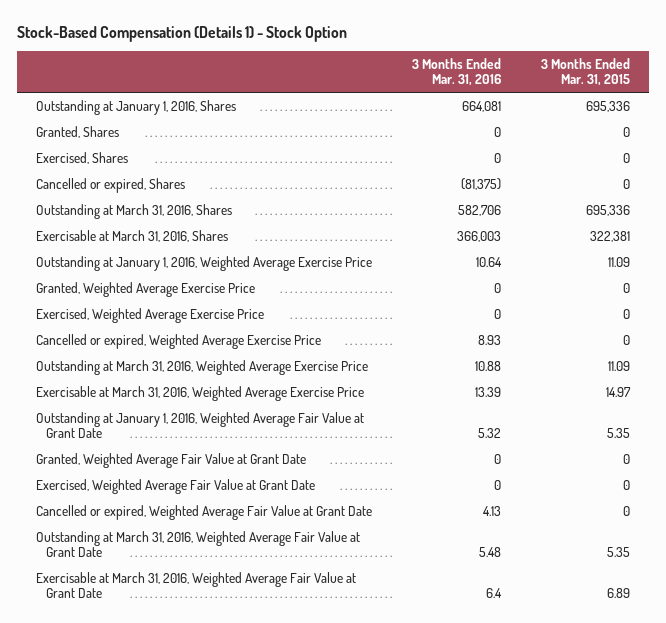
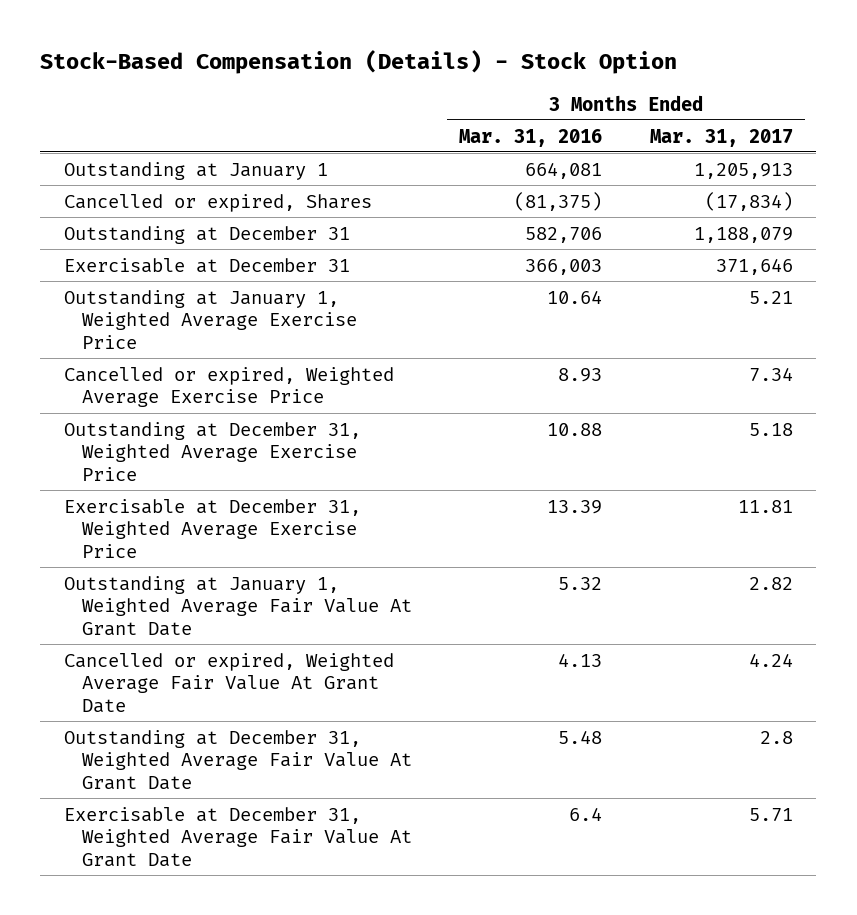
[16,25,347,42] Stock-Based Compensation (Details 1) - Stock Option -> [40,50,678,75] Stock-Based Compensation (Details) - Stock Option
[540,57,630,87] 3 Months Ended Mar. 31, 2015 -> none
none -> [649,128,793,147] Mar. 31, 2017
[36,125,120,138] Granted, Shares -> none
[36,151,129,164] Exercised, Shares -> none
[36,99,237,115] Outstanding at January 1, 2016, Shares -> [64,161,329,180] Outstanding at January 1
[36,281,256,297] Granted, Weighted Average Exercise Price -> none
[36,307,265,323] Exercised, Weighted Average Exercise Price -> none
[36,203,233,219] Outstanding at March 31, 2016, Shares -> [64,225,351,244] Outstanding at December 31
[36,229,229,242] Exercisable at March 31, 2016, Shares -> [64,257,351,273] Exercisable at December 31
[36,255,373,271] Outstanding at January 1, 2016, Weighted Average Exercise Price -> [64,289,357,349] Outstanding at January 1, Weighted Average Exercise Price
[36,452,307,468] Granted, Weighted Average Fair Value at Grant Date -> none
[36,478,316,494] Exercised, Weighted Average Fair Value at Grant Date -> none
[36,359,369,375] Outstanding at March 31, 2016, Weighted Average Exercise Price -> [64,421,362,481] Outstanding at December 31, Weighted Average Exercise Price
[36,385,365,401] Exercisable at March 31, 2016, Weighted Average Exercise Price -> [64,498,362,558] Exercisable at December 31, Weighted Average Exercise Price
[36,411,365,439] Outstanding at January 1, 2016, Weighted Average Fair Value at Grant Date -> [64,575,412,636] Outstanding at January 1, Weighted Average Fair Value At Grant Date
[36,504,373,520] Cancelled or expired, Weighted Average Fair Value at Grant Date -> [64,652,395,713] Cancelled or expired, Weighted Average Fair Value At Grant Date
[36,530,361,558] Outstanding at March 31, 2016, Weighted Average Fair Value at Grant Date -> [64,729,412,790] Outstanding at December 31, Weighted Average Fair Value At Grant Date
[36,571,357,599] Exercisable at March 31, 2016, Weighted Average Fair Value at Grant Date -> [64,806,412,867] Exercisable at December 31, Weighted Average Fair Value At Grant Date

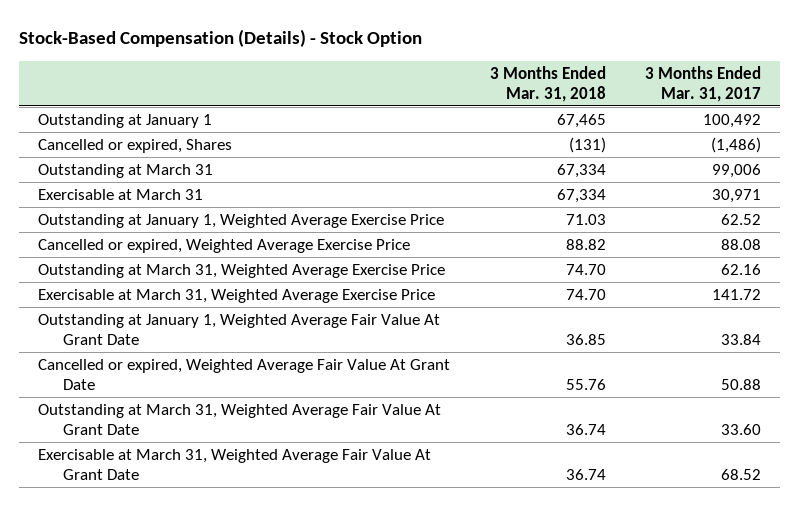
[459,128,603,147] Mar. 31, 2016 -> none
none -> [489,65,606,102] 3 Months Ended Mar. 31, 2018
[693,162,793,179] 1,205,913 -> [702,113,761,128] 100,492
[704,191,793,211] (17,834) -> [710,136,761,153] (1,486)
[64,225,351,244] Outstanding at December 31 -> [38,163,214,178] Outstanding at March 31
[693,226,793,243] 1,188,079 -> [711,163,761,178] 99,006
[64,257,351,273] Exercisable at December 31 -> [38,188,204,200] Exercisable at March 31
[715,257,793,275] 371,646 -> [711,188,761,203] 30,971
[748,290,793,304] 5.21 -> [720,213,761,225] 62.52
[748,366,793,381] 7.34 -> [720,238,761,250] 88.08
[64,421,362,481] Outstanding at December 31, Weighted Average Exercise Price -> [38,263,446,278] Outstanding at March 31, Weighted Average Exercise Price
[748,422,793,436] 5.18 -> [720,263,761,275] 62.16
[64,498,362,558] Exercisable at December 31, Weighted Average Exercise Price -> [38,288,436,303] Exercisable at March 31, Weighted Average Exercise Price
[737,499,793,513] 11.81 -> [711,288,761,300] 141.72
[748,576,793,590] 2.82 -> [720,333,761,345] 33.84
[748,652,793,667] 4.24 -> [720,378,761,390] 50.88
[64,729,412,790] Outstanding at December 31, Weighted Average Fair Value At Grant Date -> [38,403,442,435] Outstanding at March 31, Weighted Average Fair Value At Grant Date
[759,730,793,744] 2.8 -> [720,423,761,435] 33.60
[64,806,412,867] Exercisable at December 31, Weighted Average Fair Value At Grant Date -> [38,448,432,480] Exercisable at March 31, Weighted Average Fair Value At Grant Date
[748,807,793,821] 5.71 -> [720,468,761,480] 68.52

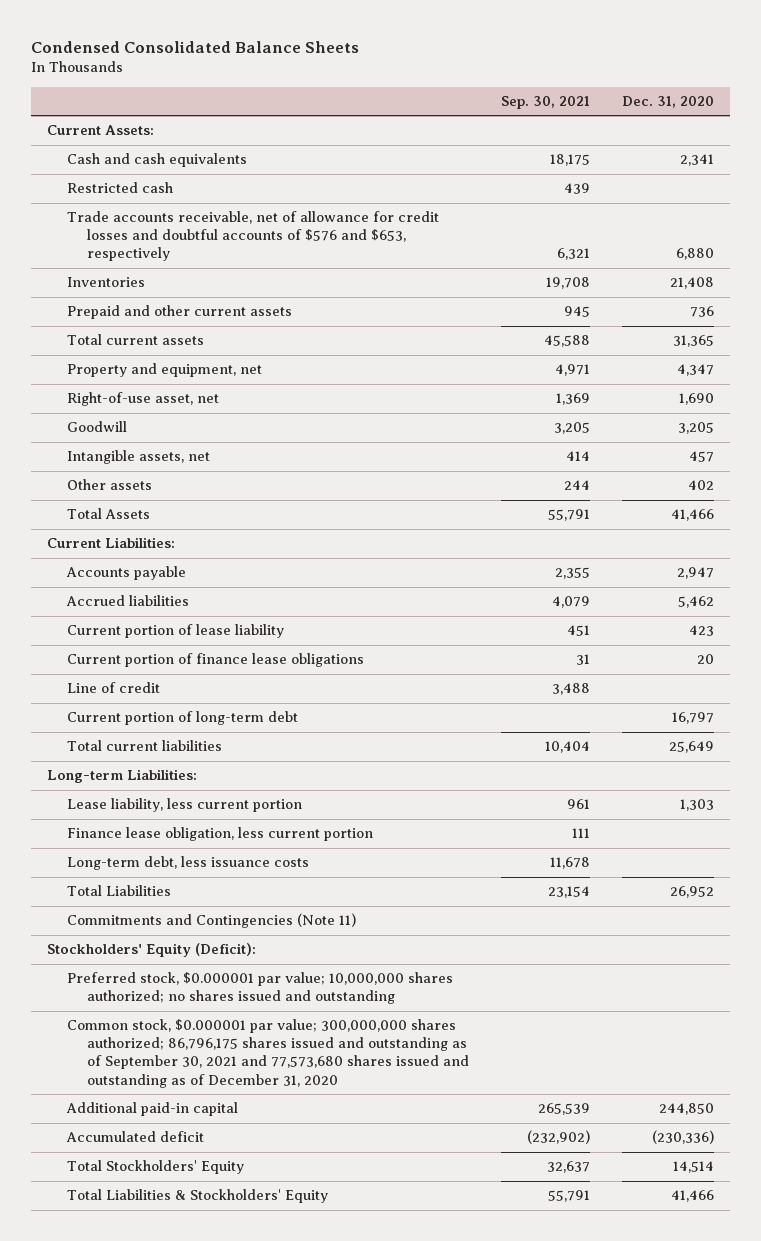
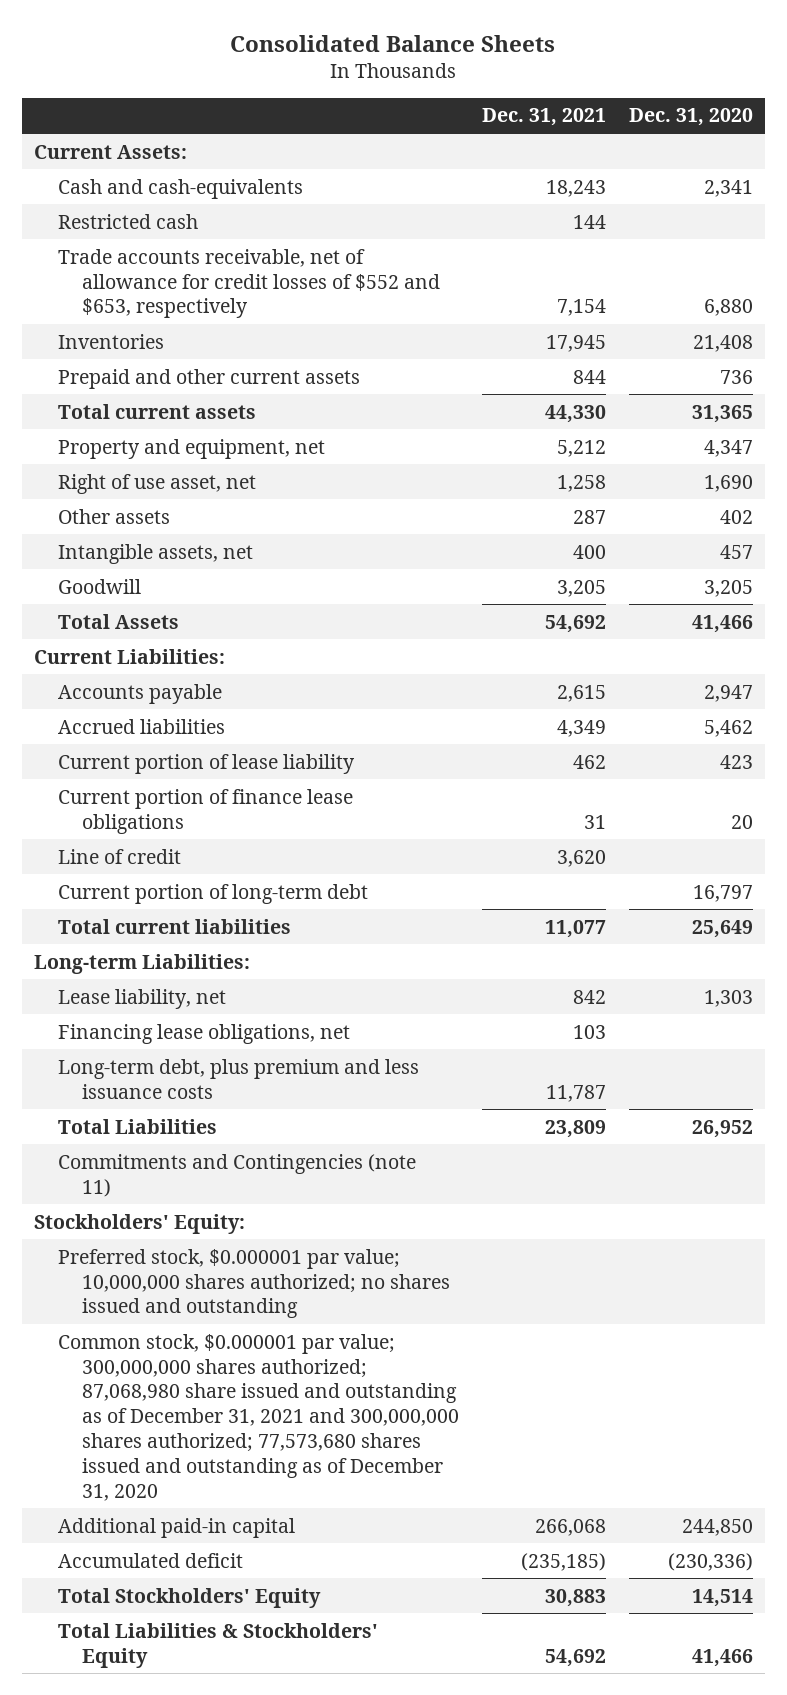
[30,40,359,53] Condensed Consolidated Balance Sheets -> [230,35,556,53] Consolidated Balance Sheets
[501,95,591,109] Sep. 30, 2021 -> none
none -> [482,108,607,127] Dec. 31, 2021
[67,153,248,168] Cash and cash equivalents -> [57,178,303,199] Cash and cash-equivalents
[67,211,440,262] Trade accounts receivable, net of allowance for credit losses and doubtful accounts of $576 and $653, respectively -> [57,248,440,319] Trade accounts receivable, net of allowance for credit losses of $552 and $653, respectively
[67,392,220,407] Right-of-use asset, net -> [57,473,256,494] Right of use asset, net
[67,450,211,465] Intangible assets, net -> [57,543,253,564] Intangible assets, net
[67,421,128,433] Goodwill -> [57,578,141,594] Goodwill
[67,798,303,813] Lease liability, less current portion -> [57,988,226,1009] Lease liability, net
[67,827,374,842] Finance lease obligation, less current portion -> [57,1023,350,1044] Financing lease obligations, net
[67,856,310,871] Long-term debt, less issuance costs -> [57,1058,419,1099] Long-term debt, plus premium and less issuance costs
[67,913,357,929] Commitments and Contingencies (Note 11) -> [57,1153,416,1197] Commitments and Contingencies (note 11)
[46,943,256,958] Stockholders' Equity (Deficit): -> [33,1213,245,1234] Stockholders' Equity:
[67,1019,470,1088] Common stock, $0.000001 par value; 300,000,000 shares authorized; 86,796,175 shares issued and outstanding as of September 30, 2021 and 77,573,680 shares issued and outstanding as of December 31, 2020 -> [57,1333,459,1501] Common stock, $0.000001 par value; 300,000,000 shares authorized; 87,068,980 share issued and outstanding as of December 31, 2021 and 300,000,000 shares authorized; 77,573,680 shares issued and outstanding as of December 31, 2020

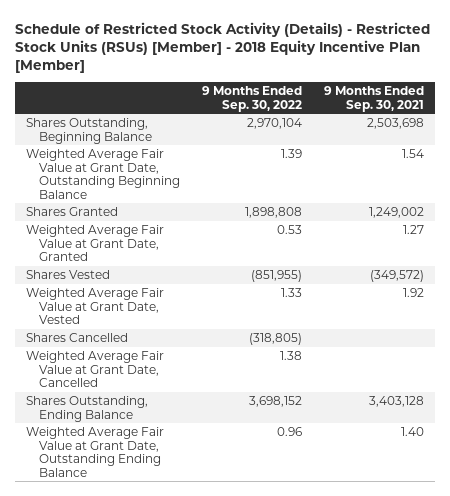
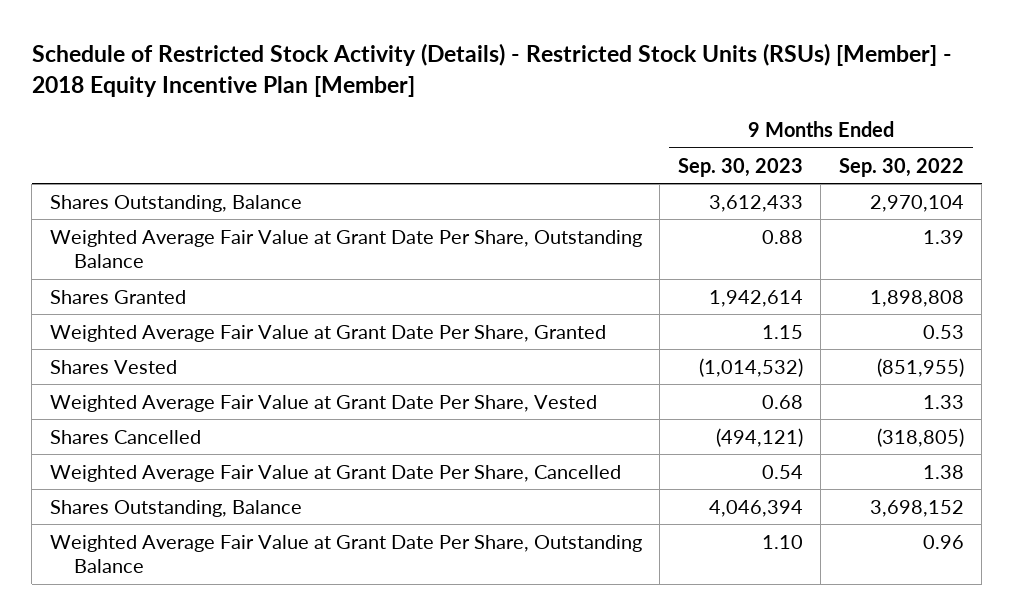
[323,85,424,112] 9 Months Ended Sep. 30, 2021 -> none
none -> [677,157,803,177] Sep. 30, 2023
[26,117,153,144] Shares Outstanding, Beginning Balance -> [49,194,302,212] Shares Outstanding, Balance
[26,148,181,199] Weighted Average Fair Value at Grant Date, Outstanding Beginning Balance -> [49,229,642,268] Weighted Average Fair Value at Grant Date Per Share, Outstanding Balance
[26,224,165,262] Weighted Average Fair Value at Grant Date, Granted -> [49,324,606,342] Weighted Average Fair Value at Grant Date Per Share, Granted
[26,287,165,325] Weighted Average Fair Value at Grant Date, Vested -> [49,394,597,412] Weighted Average Fair Value at Grant Date Per Share, Vested
[26,350,165,388] Weighted Average Fair Value at Grant Date, Cancelled -> [49,464,621,482] Weighted Average Fair Value at Grant Date Per Share, Cancelled
[26,395,149,422] Shares Outstanding, Ending Balance -> [49,499,302,517] Shares Outstanding, Balance
[26,426,165,477] Weighted Average Fair Value at Grant Date, Outstanding Ending Balance -> [49,534,642,573] Weighted Average Fair Value at Grant Date Per Share, Outstanding Balance

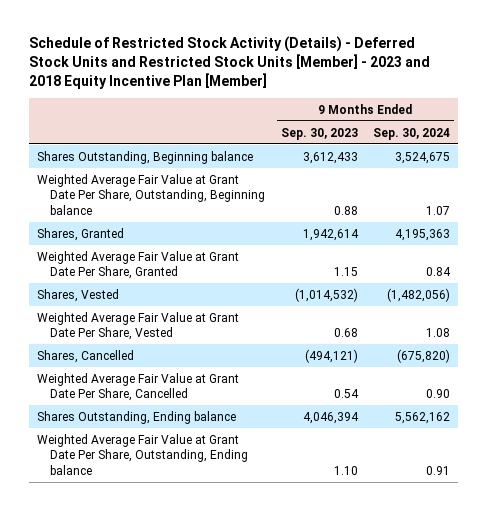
[31,43,952,97] Schedule of Restricted Stock Activity (Details) - Restricted Stock Units (RSUs) [Member] - 2018 Equity Incentive Plan [Member] -> [29,36,431,89] Schedule of Restricted Stock Activity (Details) - Deferred Stock Units and Restricted Stock Units [Member] - 2023 and 2018 Equity Incentive Plan [Member]
[838,157,964,177] Sep. 30, 2022 -> none
none -> [373,127,451,140] Sep. 30, 2024
[49,194,302,212] Shares Outstanding, Balance -> [37,150,254,164] Shares Outstanding, Beginning balance
[49,229,642,268] Weighted Average Fair Value at Grant Date Per Share, Outstanding Balance -> [37,173,265,215] Weighted Average Fair Value at Grant Date Per Share, Outstanding, Beginning balance
[49,289,186,304] Shares Granted -> [37,227,125,241] Shares, Granted
[49,359,177,374] Shares Vested -> [37,288,120,302] Shares, Vested
[49,429,201,444] Shares Cancelled -> [37,349,135,363] Shares, Cancelled
[49,499,302,517] Shares Outstanding, Balance -> [37,410,237,424] Shares Outstanding, Ending balance
[49,534,642,573] Weighted Average Fair Value at Grant Date Per Share, Outstanding Balance -> [37,433,248,475] Weighted Average Fair Value at Grant Date Per Share, Outstanding, Ending balance

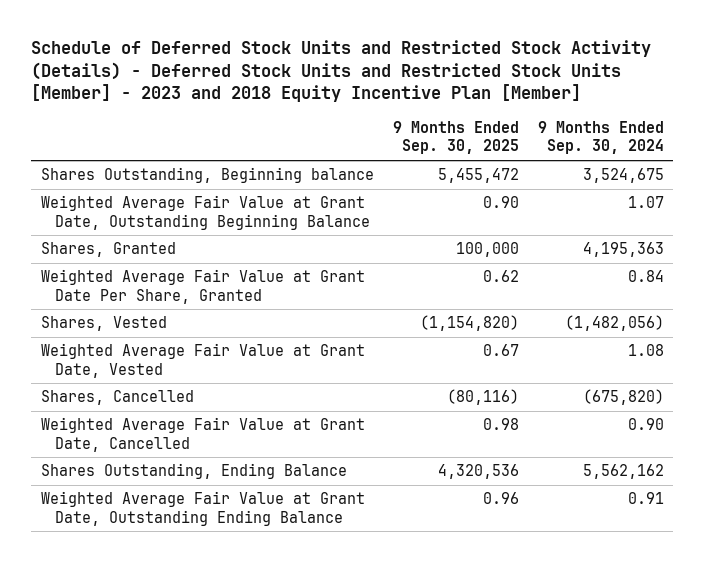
[29,36,431,89] Schedule of Restricted Stock Activity (Details) - Deferred Stock Units and Restricted Stock Units [Member] - 2023 and 2018 Equity Incentive Plan [Member] -> [31,39,652,103] Schedule of Deferred Stock Units and Restricted Stock Activity (Details) - Deferred Stock Units and Restricted Stock Units [Member] - 2023 and 2018 Equity Incentive Plan [Member]
[280,127,358,140] Sep. 30, 2023 -> none
none -> [392,121,519,155] 9 Months Ended Sep. 30, 2025
[37,173,265,215] Weighted Average Fair Value at Grant Date Per Share, Outstanding, Beginning balance -> [40,195,370,230] Weighted Average Fair Value at Grant Date, Outstanding Beginning Balance
[37,311,240,341] Weighted Average Fair Value at Grant Date Per Share, Vested -> [40,343,365,378] Weighted Average Fair Value at Grant Date, Vested
[37,372,240,402] Weighted Average Fair Value at Grant Date Per Share, Cancelled -> [40,417,365,452] Weighted Average Fair Value at Grant Date, Cancelled
[37,410,237,424] Shares Outstanding, Ending balance -> [40,463,347,480] Shares Outstanding, Ending Balance
[37,433,248,475] Weighted Average Fair Value at Grant Date Per Share, Outstanding, Ending balance -> [40,491,365,526] Weighted Average Fair Value at Grant Date, Outstanding Ending Balance

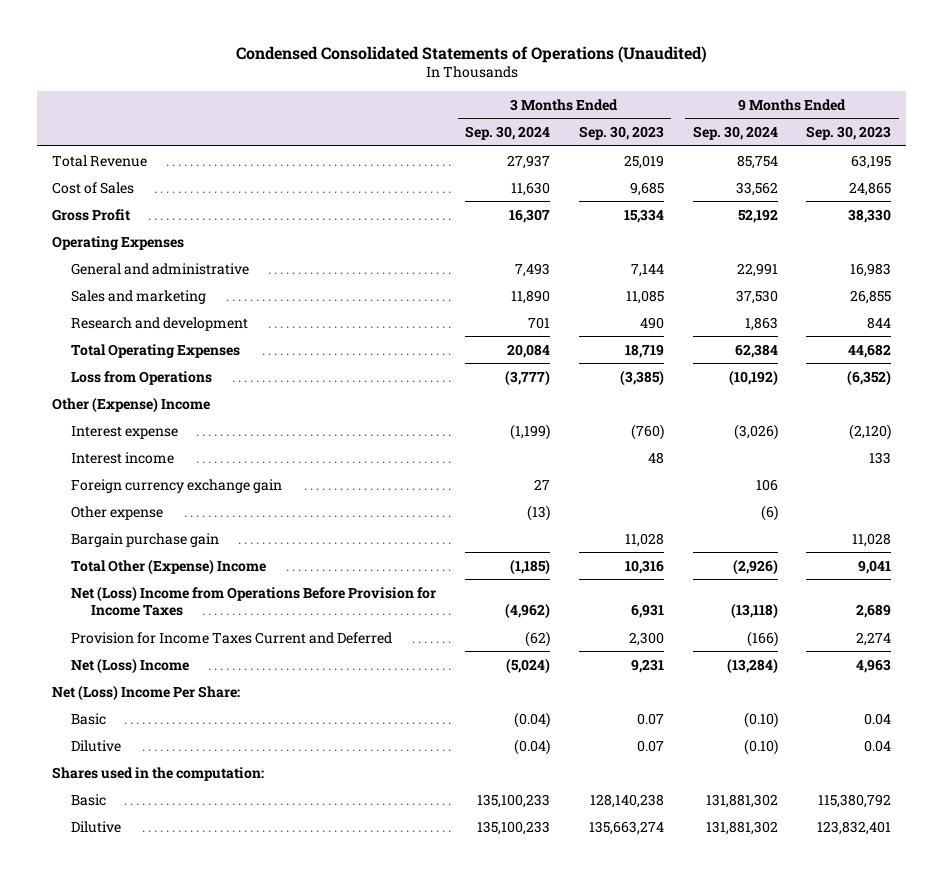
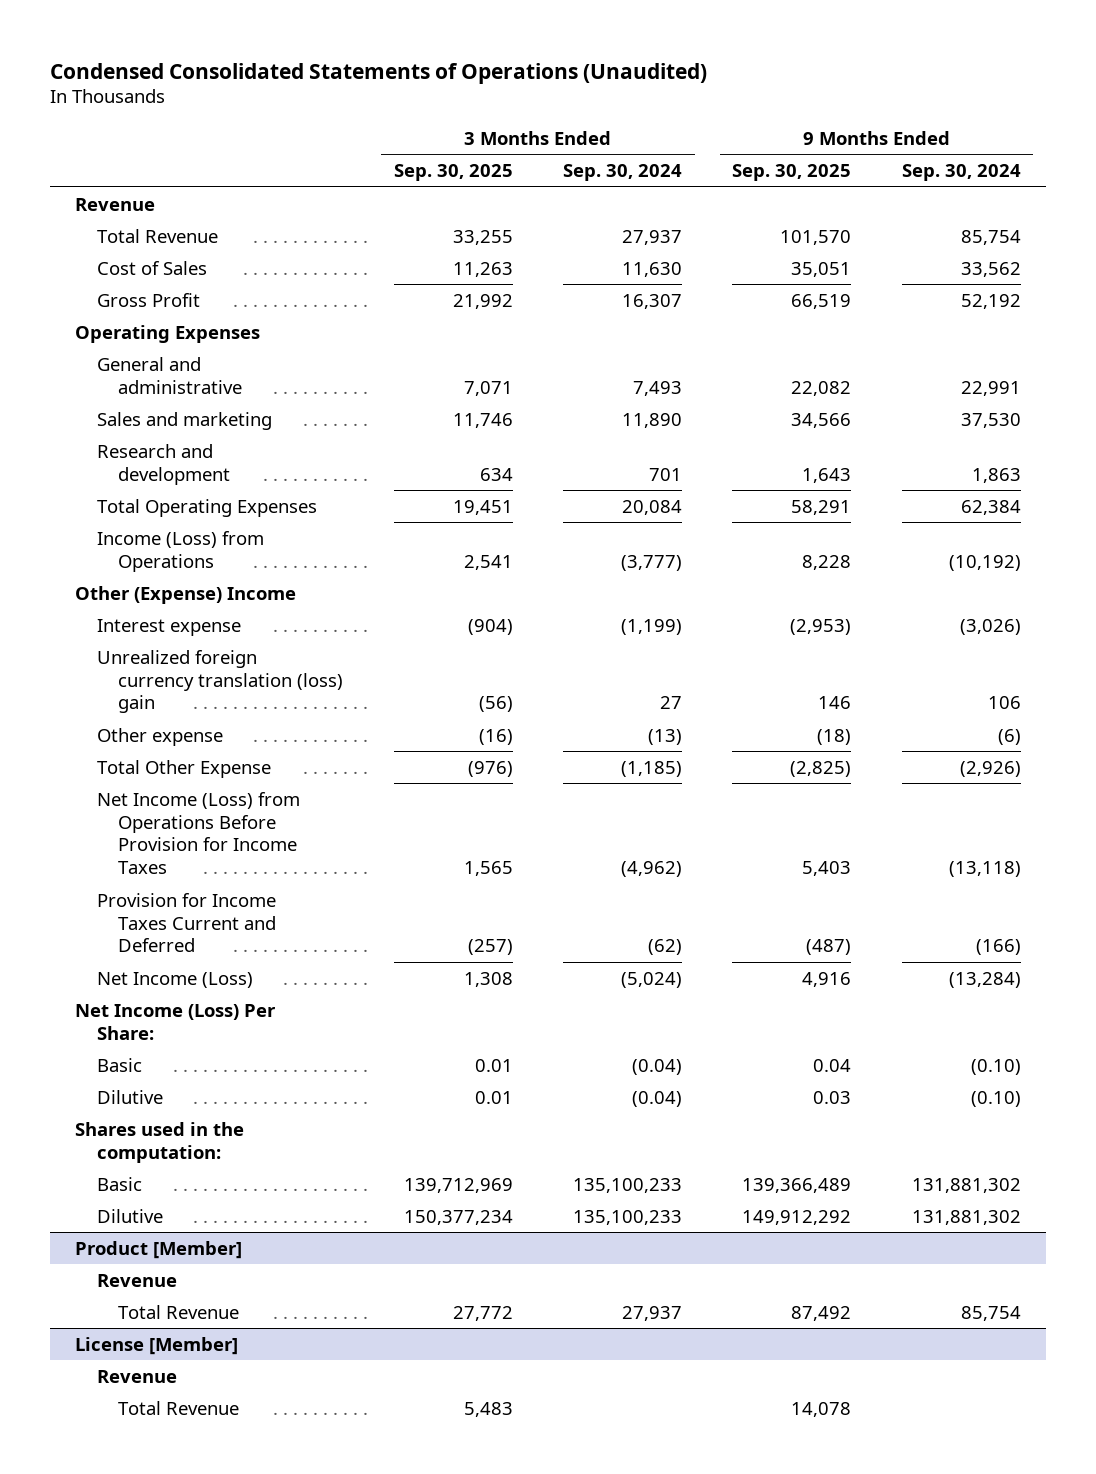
[578,125,664,140] Sep. 30, 2023 -> none
[806,125,892,140] Sep. 30, 2023 -> none
none -> [393,164,513,182] Sep. 30, 2025
none -> [732,164,852,182] Sep. 30, 2025
none -> [75,197,156,211] Revenue
[71,370,213,385] Loss from Operations -> [96,530,264,572] Income (Loss) from Operations
[71,451,175,464] Interest income -> none
[71,478,283,493] Foreign currency exchange gain -> [96,649,344,714] Unrealized foreign currency translation (loss) gain
[71,532,220,547] Bargain purchase gain -> none
[71,558,267,575] Total Other (Expense) Income -> [96,759,271,778] Total Other Expense
[71,585,437,617] Net (Loss) Income from Operations Before Provision for Income Taxes -> [96,791,300,875] Net Income (Loss) from Operations Before Provision for Income Taxes
[71,657,190,674] Net (Loss) Income -> [96,971,253,988] Net Income (Loss)
[51,684,240,701] Net (Loss) Income Per Share: -> [75,1003,277,1040] Net Income (Loss) Per Share:
none -> [75,1240,243,1259] Product [Member]
none -> [96,1273,177,1287] Revenue
none -> [118,1304,240,1319] Total Revenue
none -> [75,1336,239,1355] License [Member]
none -> [96,1369,177,1383] Revenue
none -> [118,1400,240,1415] Total Revenue

